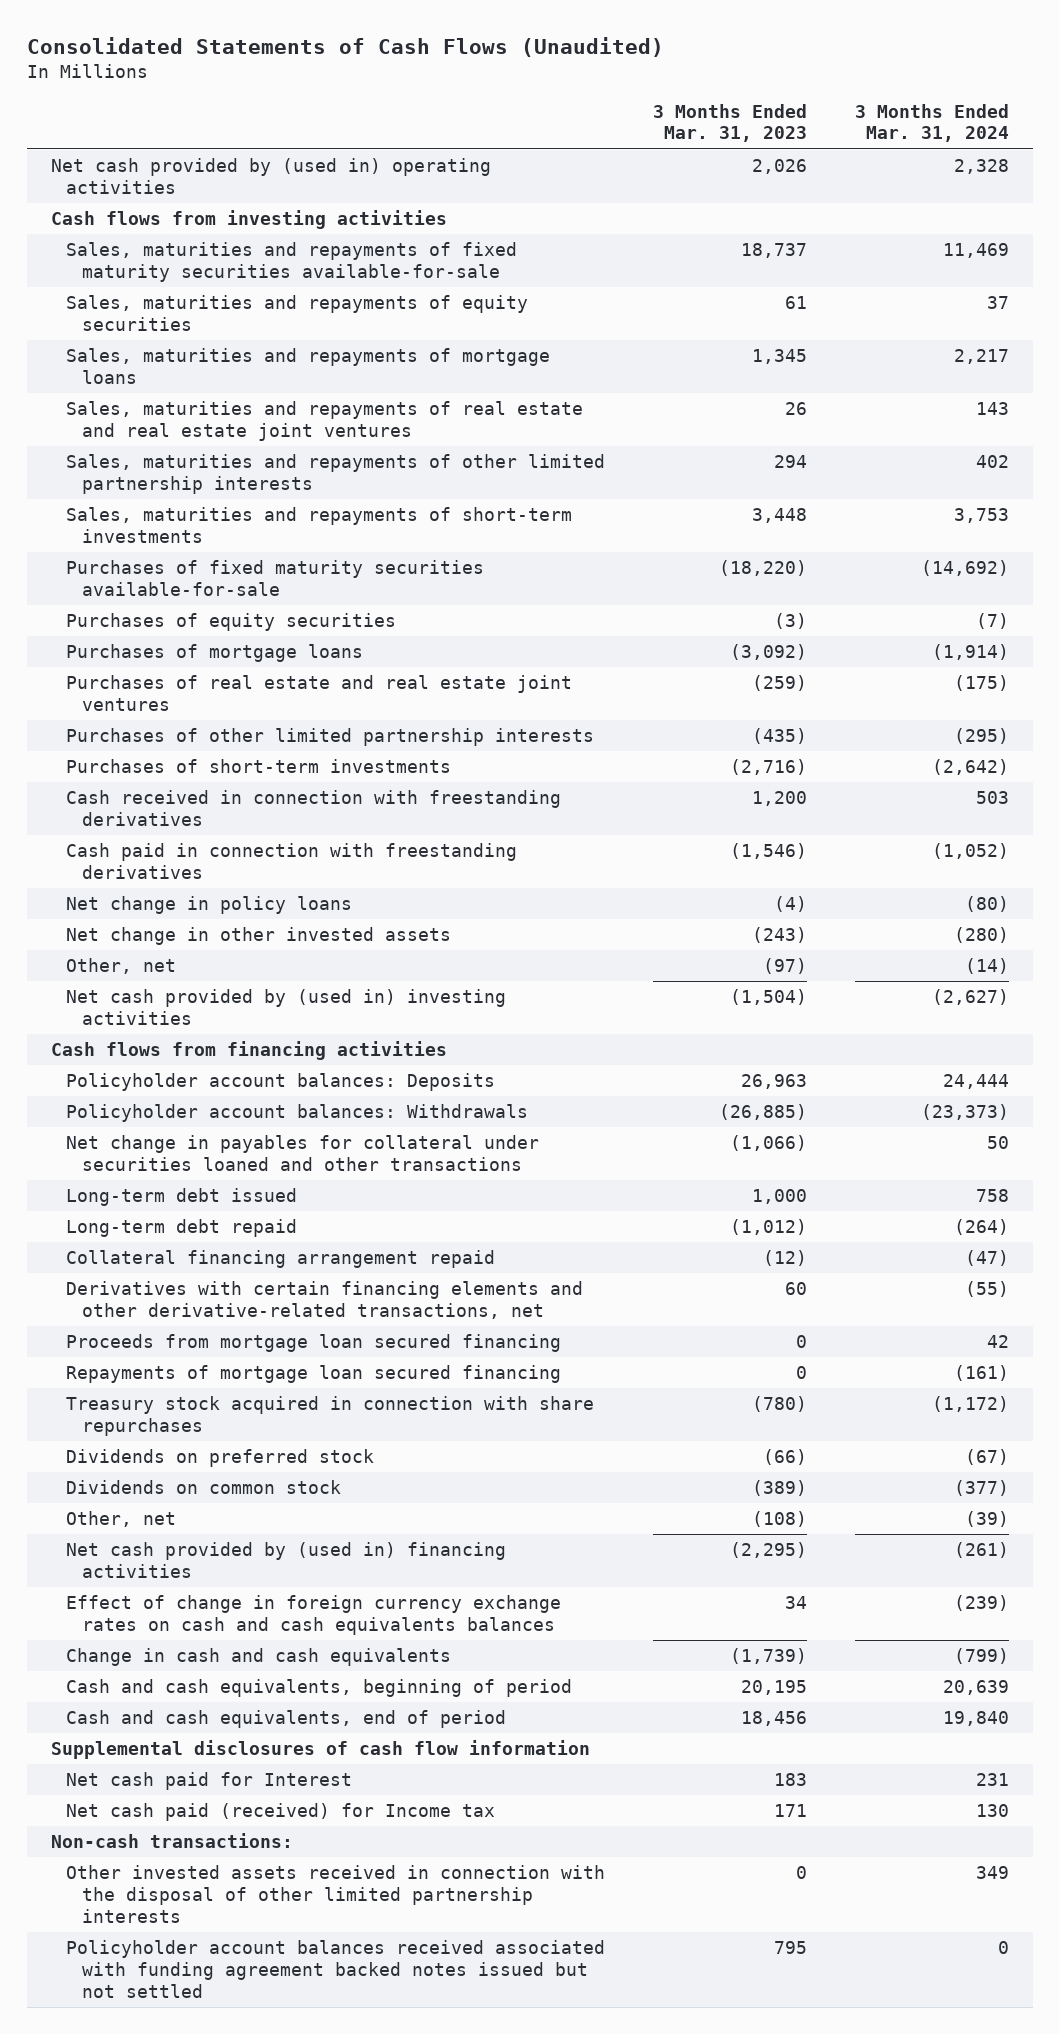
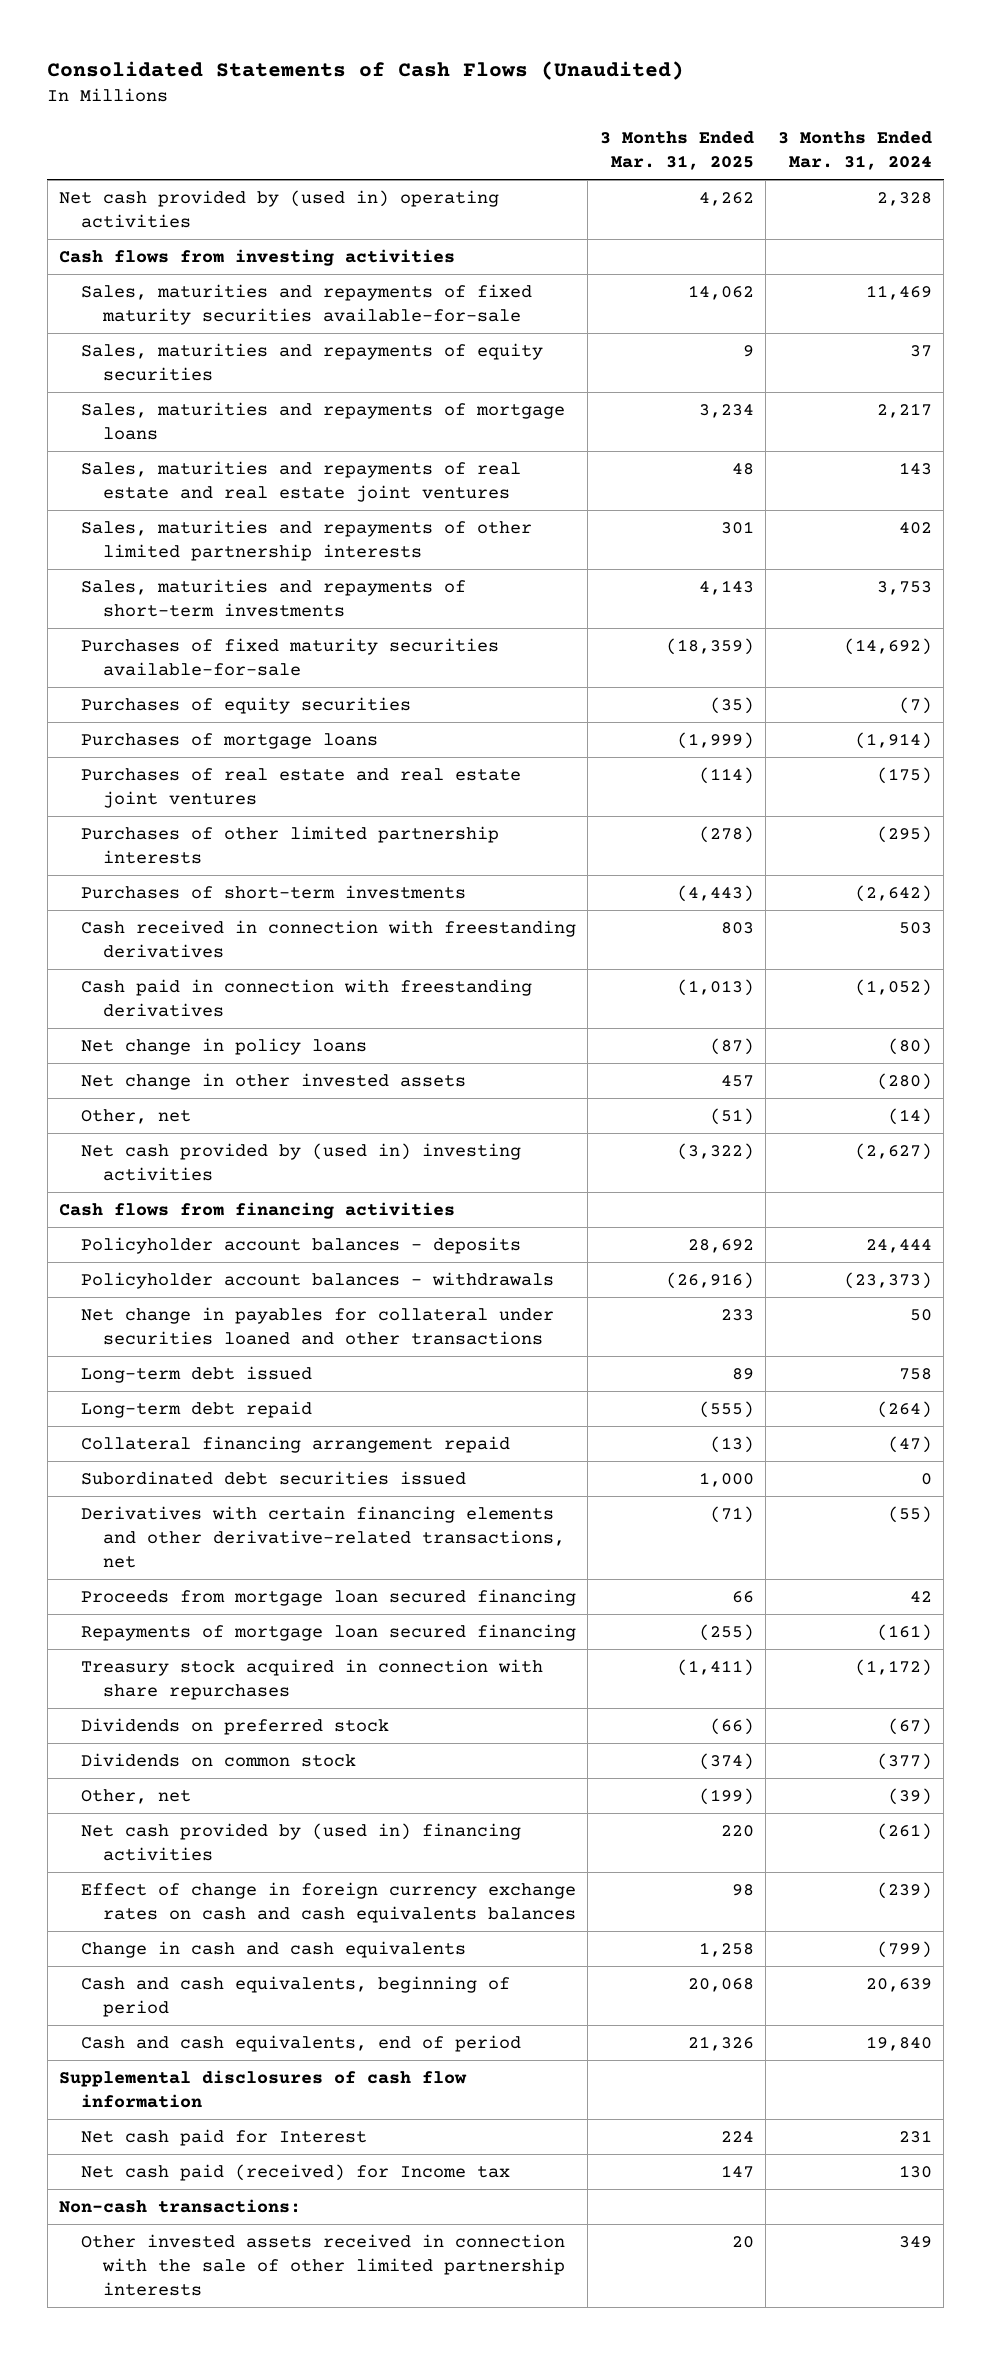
[653,103,808,143] 3 Months Ended Mar. 31, 2023 -> none
none -> [599,130,754,171] 3 Months Ended Mar. 31, 2025
[66,1073,496,1092] Policyholder account balances: Deposits -> [81,1236,522,1254] Policyholder account balances - deposits
[66,1104,529,1123] Policyholder account balances: Withdrawals -> [81,1271,555,1289] Policyholder account balances - withdrawals
none -> [81,1470,467,1485] Subordinated debt securities issued
[66,1940,606,1998] Policyholder account balances received associated with funding agreement backed notes issued but not settled -> none
[66,1865,606,1923] Other invested assets received in connection with the disposal of other limited partnership interests -> [81,2233,566,2297] Other invested assets received in connection with the sale of other limited partnership interests

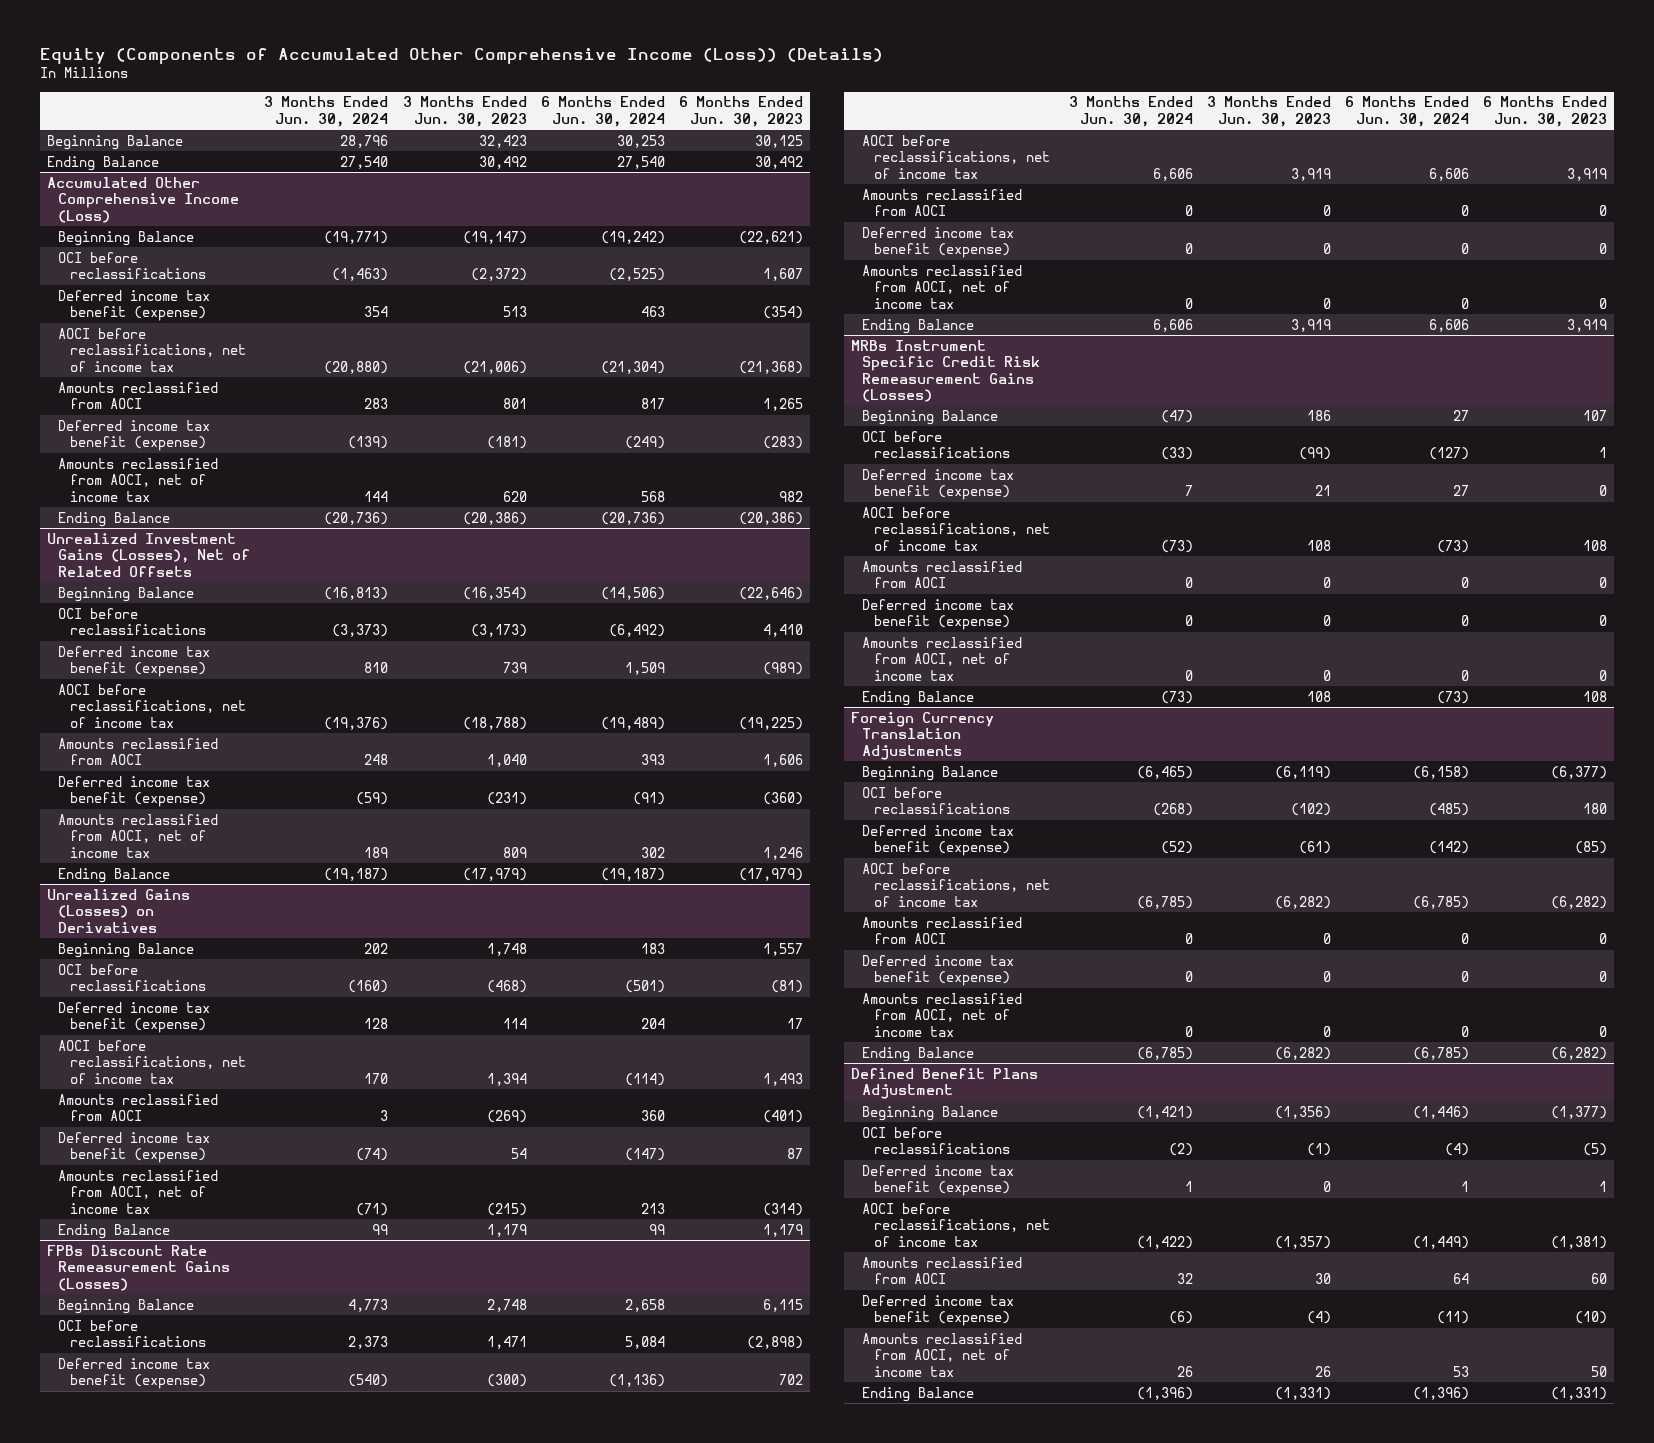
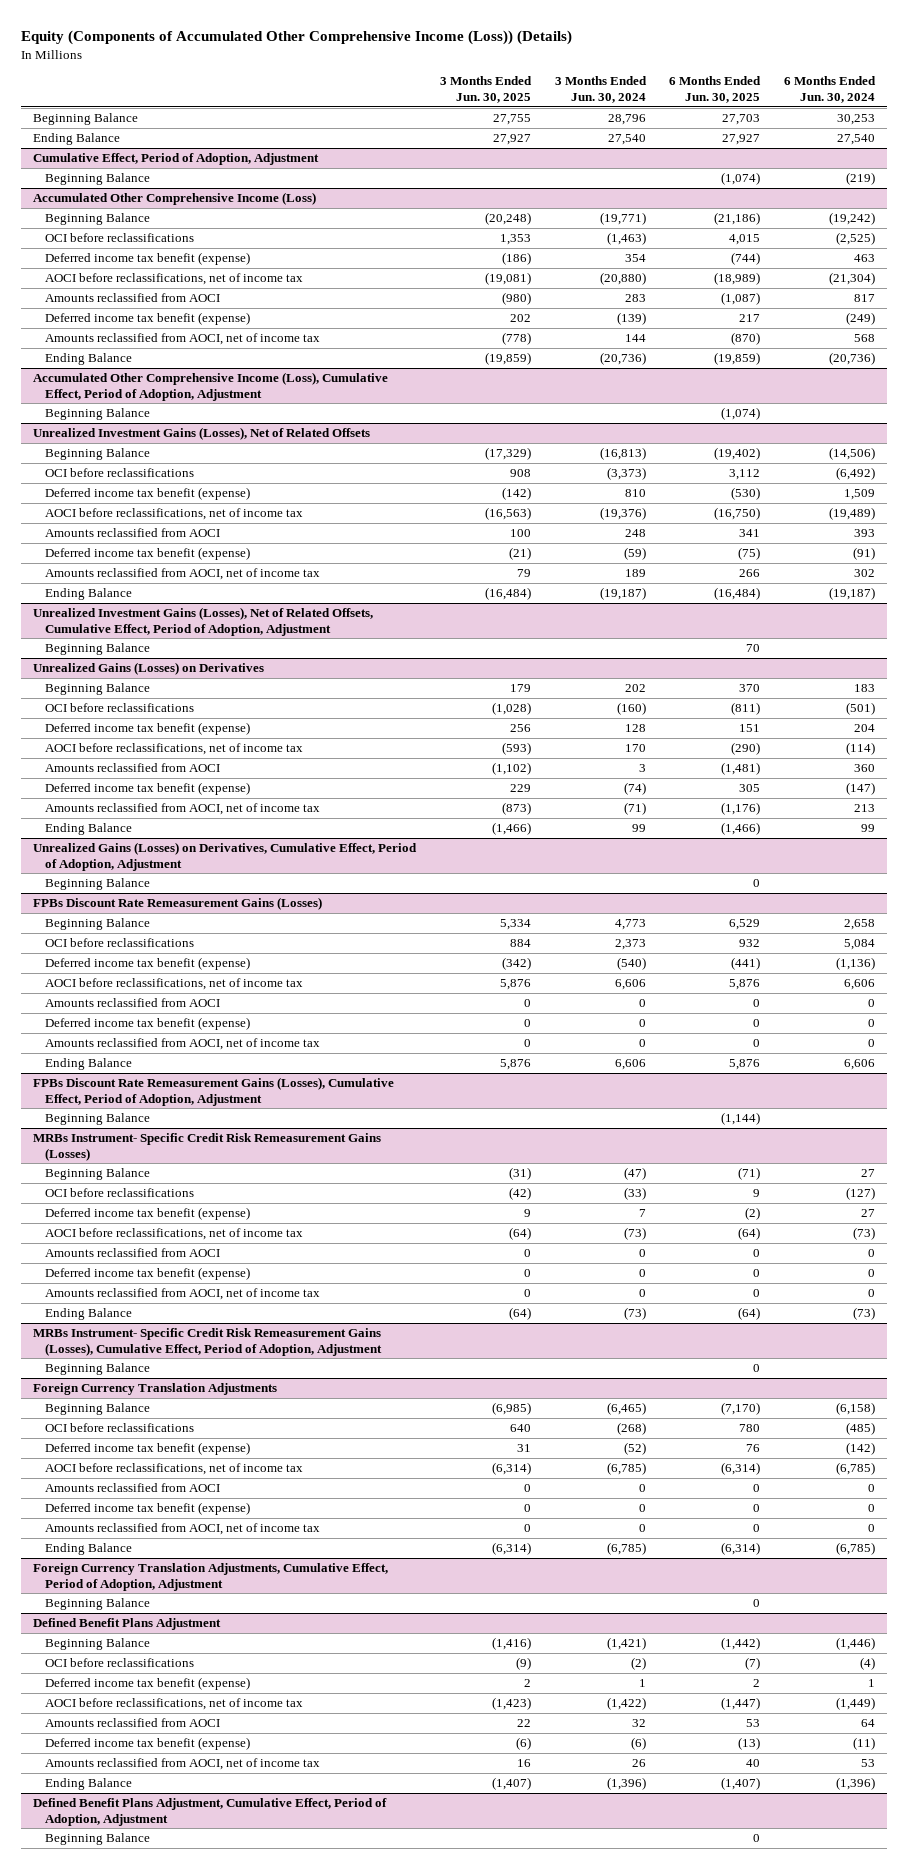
[402,96,527,127] 3 Months Ended Jun. 30, 2023 -> none
[679,96,804,127] 6 Months Ended Jun. 30, 2023 -> none
none -> [439,76,532,104] 3 Months Ended Jun. 30, 2025
none -> [669,76,762,104] 6 Months Ended Jun. 30, 2025
none -> [33,153,320,166] Cumulative Effect, Period of Adoption, Adjustment
none -> [44,173,150,186] Beginning Balance
none -> [33,372,389,401] Accumulated Other Comprehensive Income (Loss), Cumulative Effect, Period of Adoption, Adjustment
none -> [44,408,150,421] Beginning Balance
none -> [33,607,374,636] Unrealized Investment Gains (Losses), Net of Related Offsets, Cumulative Effect, Period of Adoption, Adjustment
none -> [44,643,150,656] Beginning Balance
none -> [33,842,418,871] Unrealized Gains (Losses) on Derivatives, Cumulative Effect, Period of Adoption, Adjustment
none -> [44,878,150,891] Beginning Balance
none -> [33,1077,395,1106] FPBs Discount Rate Remeasurement Gains (Losses), Cumulative Effect, Period of Adoption, Adjustment
none -> [44,1113,150,1126] Beginning Balance
[850,339,1041,403] MRBs Instrument Specific Credit Risk Remeasurement Gains (Losses) -> [33,1133,382,1161] MRBs Instrument- Specific Credit Risk Remeasurement Gains (Losses)
none -> [33,1328,382,1356] MRBs Instrument- Specific Credit Risk Remeasurement Gains (Losses), Cumulative Effect, Period of Adoption, Adjustment
none -> [44,1363,150,1376] Beginning Balance
none -> [33,1563,389,1591] Foreign Currency Translation Adjustments, Cumulative Effect, Period of Adoption, Adjustment
none -> [44,1598,150,1611] Beginning Balance
none -> [33,1798,388,1826] Defined Benefit Plans Adjustment, Cumulative Effect, Period of Adoption, Adjustment
none -> [44,1833,150,1846] Beginning Balance

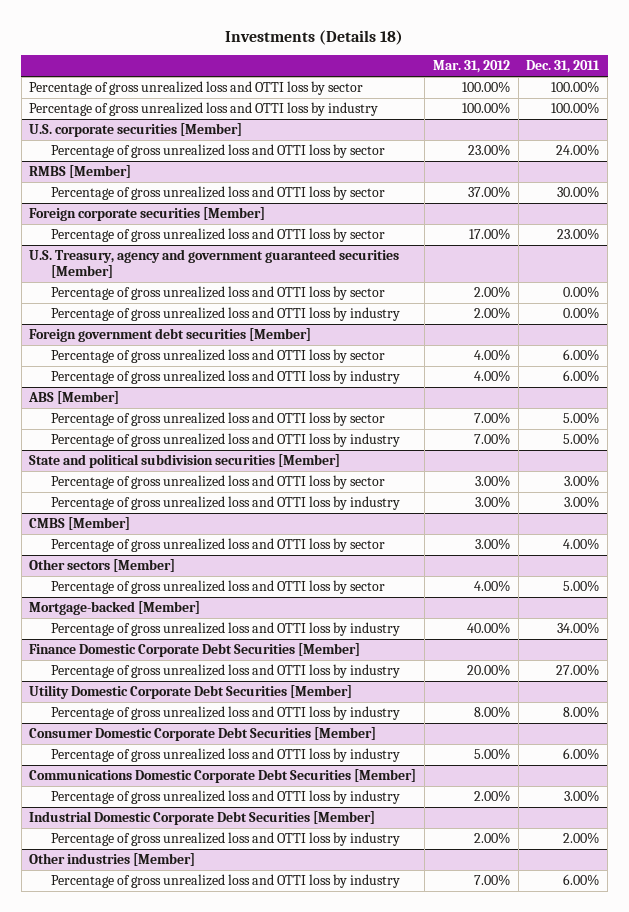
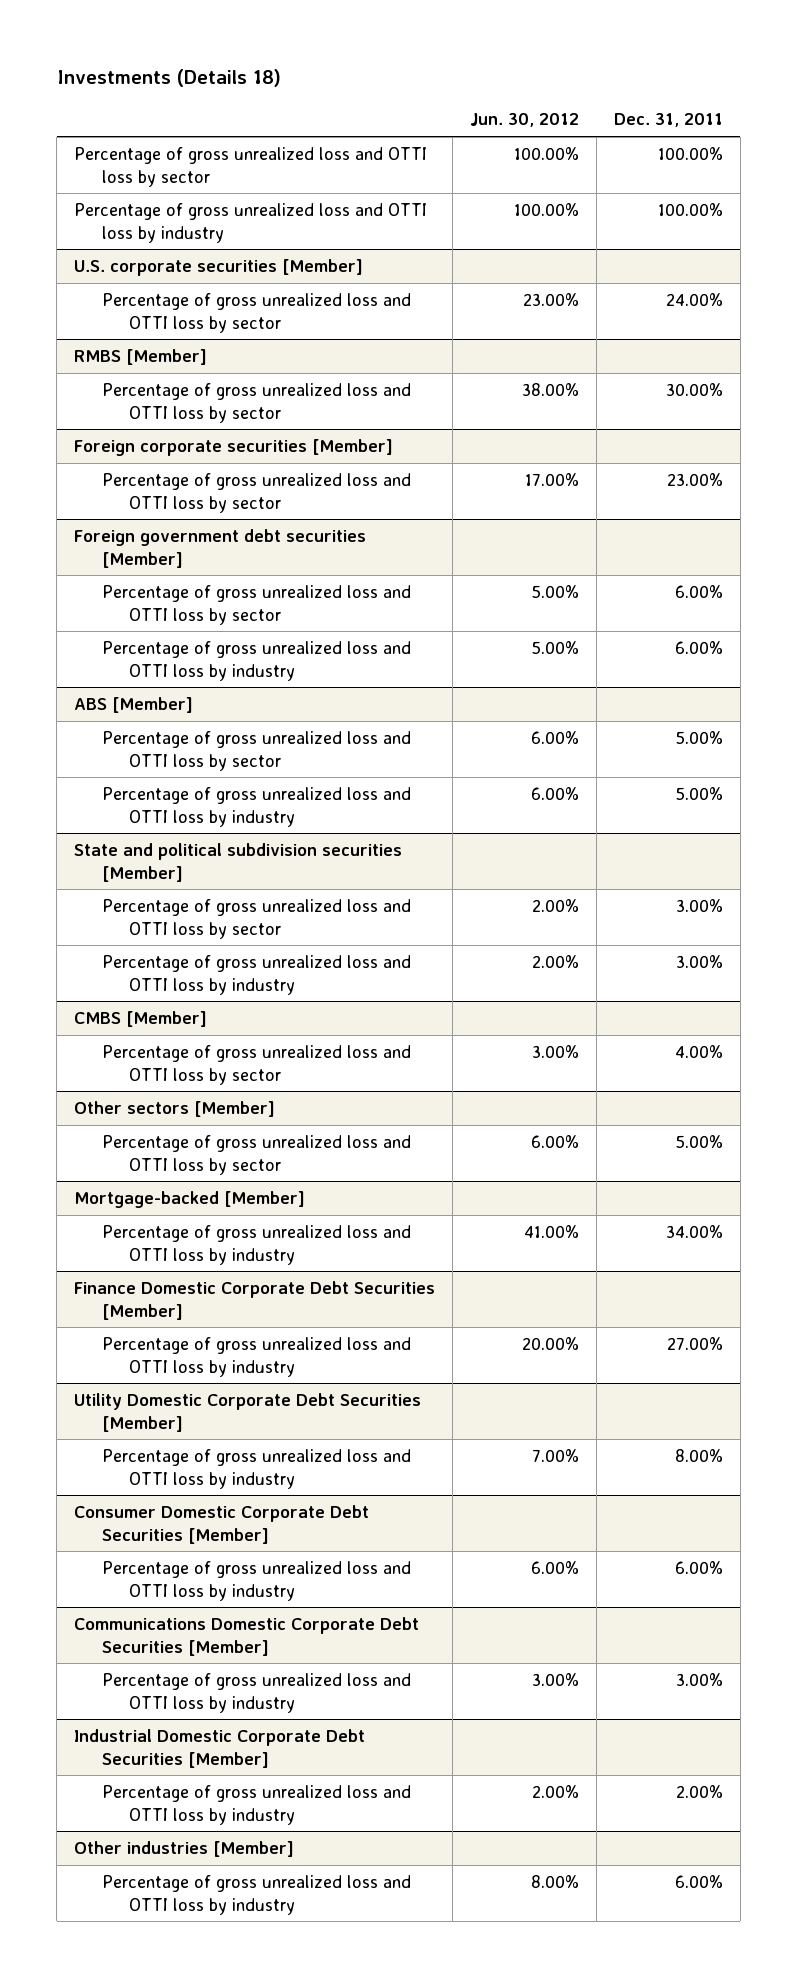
[432,60,510,74] Mar. 31, 2012 -> none
none -> [469,113,579,128] Jun. 30, 2012
[29,249,400,278] U.S. Treasury, agency and government guaranteed securities [Member] -> none
[50,286,385,301] Percentage of gross unrealized loss and OTTI loss by sector -> none
[50,307,400,322] Percentage of gross unrealized loss and OTTI loss by industry -> none

